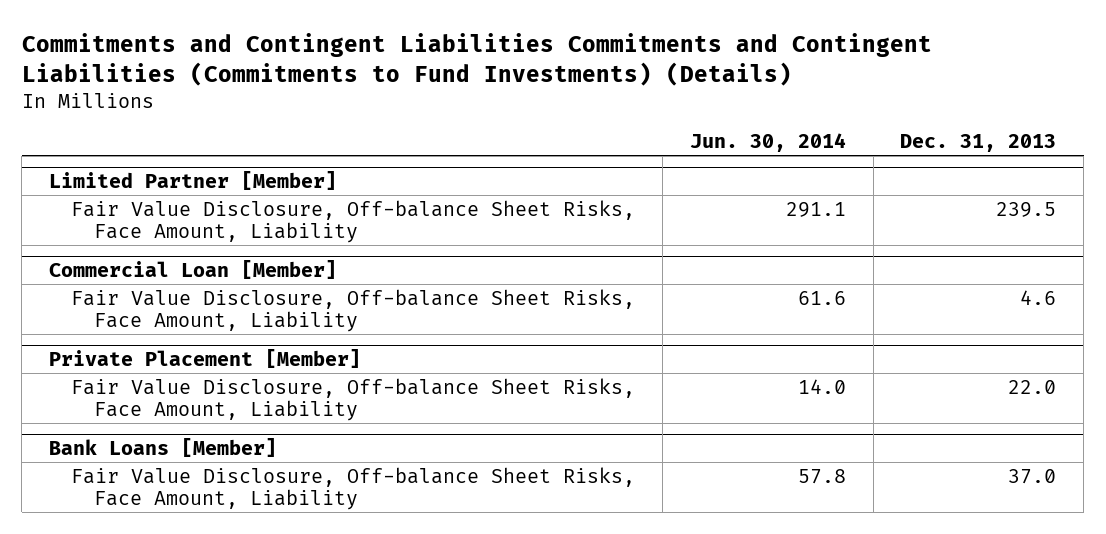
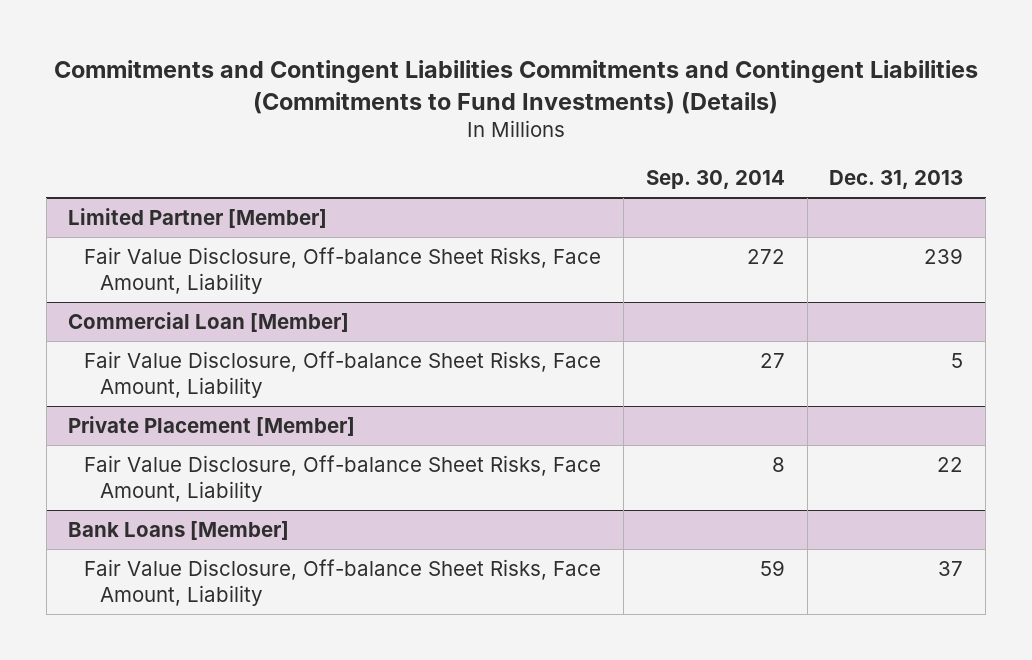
[689,132,846,152] Jun. 30, 2014 -> none
none -> [645,169,785,189] Sep. 30, 2014
[996,201,1057,217] 239.5 -> [924,248,964,265] 239
[1020,289,1057,305] 4.6 -> [951,353,964,369] 5
[1008,379,1057,394] 22.0 -> [937,457,964,473] 22
[1008,468,1057,484] 37.0 -> [938,561,964,577] 37

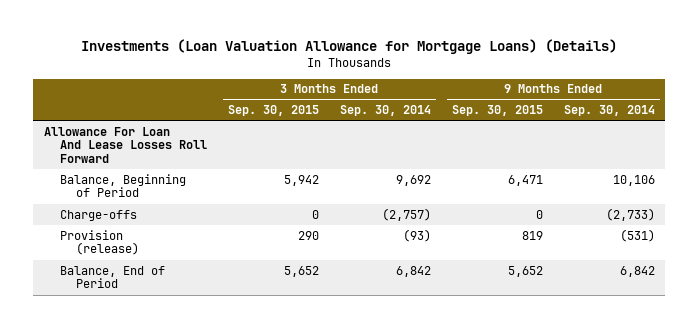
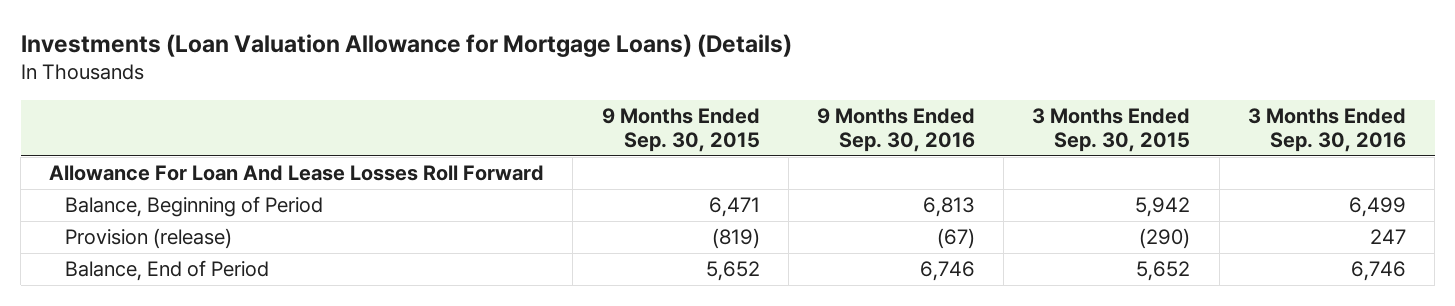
[339,105,431,117] Sep. 30, 2014 -> none
[563,105,655,117] Sep. 30, 2014 -> none
none -> [817,107,976,153] 9 Months Ended Sep. 30, 2016
none -> [1247,107,1406,153] 3 Months Ended Sep. 30, 2016
[59,209,137,221] Charge-offs -> none
[297,230,319,240] 290 -> [1139,228,1191,250] (290)
[521,230,543,240] 819 -> [711,228,760,250] (819)

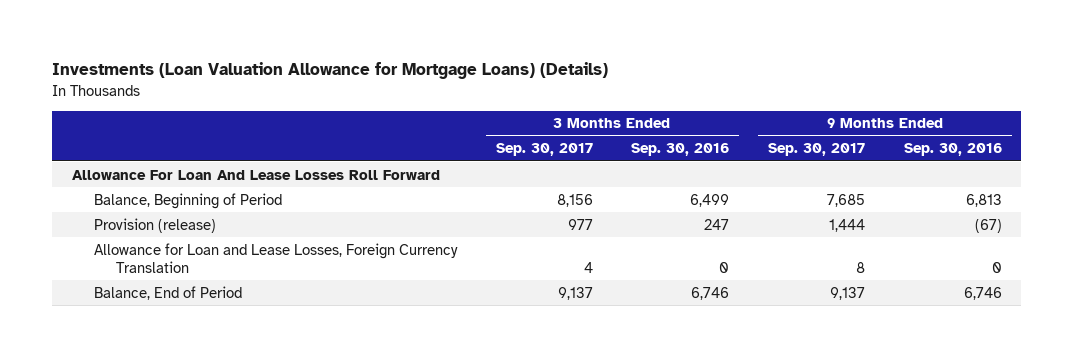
[601,107,760,153] 9 Months Ended Sep. 30, 2015 -> none
[1032,107,1191,153] 3 Months Ended Sep. 30, 2015 -> none
none -> [495,143,593,157] Sep. 30, 2017
none -> [768,143,866,157] Sep. 30, 2017
none -> [93,242,458,274] Allowance for Loan and Lease Losses, Foreign Currency Translation

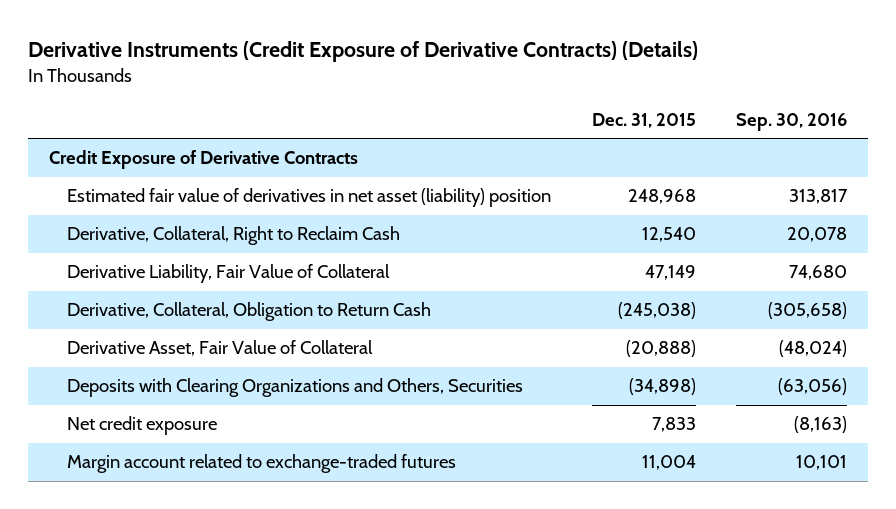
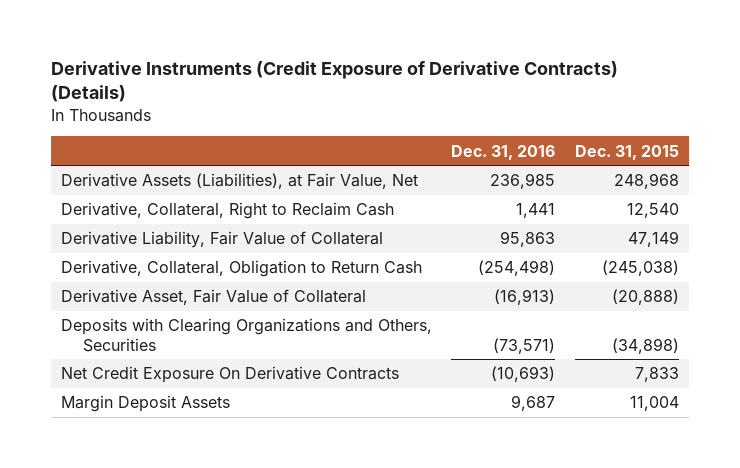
[736,112,848,131] Sep. 30, 2016 -> none
none -> [451,144,556,160] Dec. 31, 2016
[48,150,358,170] Credit Exposure of Derivative Contracts -> none
[67,188,552,208] Estimated fair value of derivatives in net asset (liability) position -> [60,173,418,190] Derivative Assets (Liabilities), at Fair Value, Net
[67,416,218,436] Net credit exposure -> [60,366,399,384] Net Credit Exposure On Derivative Contracts
[67,454,457,474] Margin account related to exchange-traded futures -> [60,395,230,413] Margin Deposit Assets

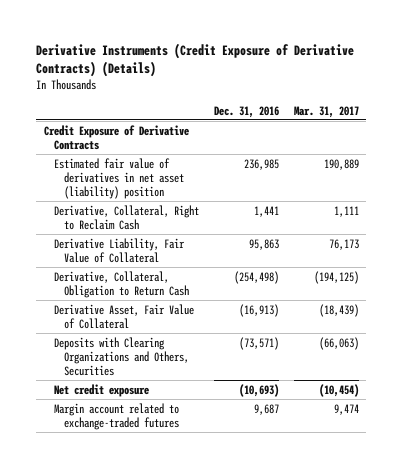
[575,144,680,160] Dec. 31, 2015 -> none
none -> [293,105,359,118] Mar. 31, 2017
none -> [43,124,189,150] Credit Exposure of Derivative Contracts
[60,173,418,190] Derivative Assets (Liabilities), at Fair Value, Net -> [53,157,185,199] Estimated fair value of derivatives in net asset (liability) position
[60,366,399,384] Net Credit Exposure On Derivative Contracts -> [53,383,149,397] Net credit exposure
[60,395,230,413] Margin Deposit Assets -> [53,402,180,430] Margin account related to exchange-traded futures

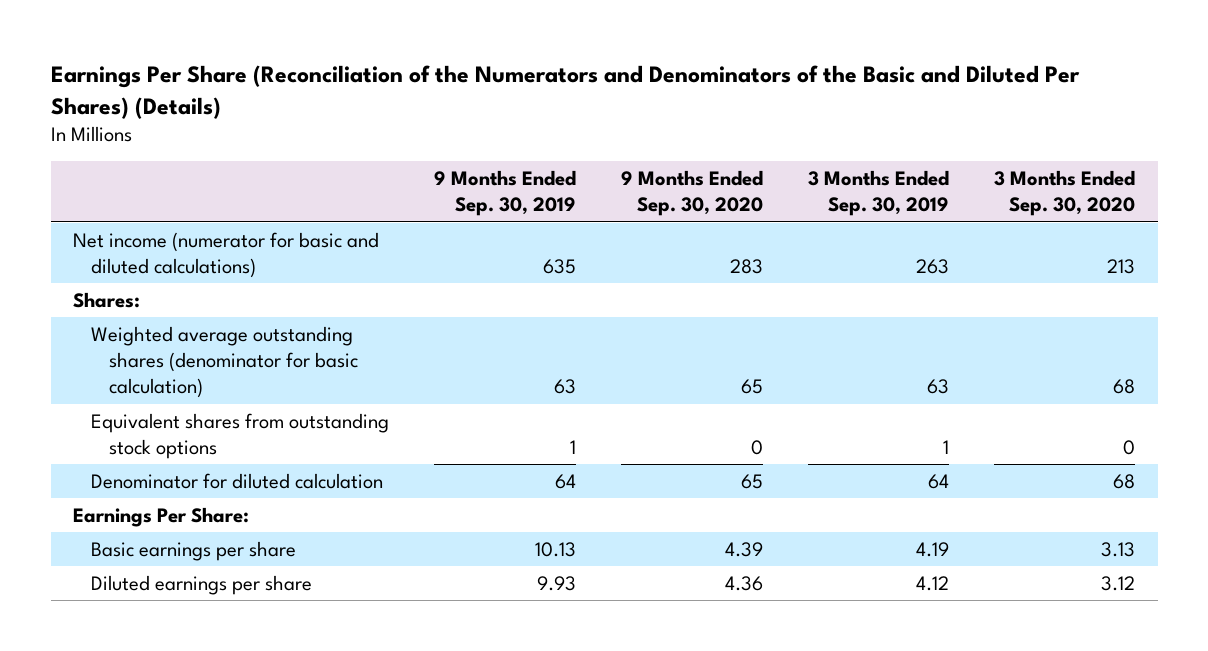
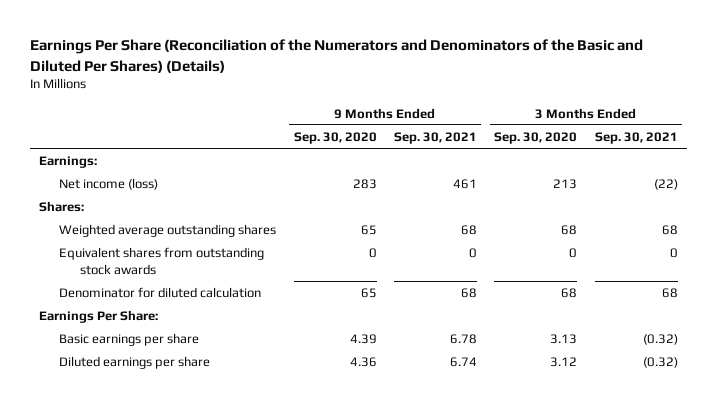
[434,170,577,217] 9 Months Ended Sep. 30, 2019 -> none
[808,170,950,217] 3 Months Ended Sep. 30, 2019 -> none
none -> [394,131,478,144] Sep. 30, 2021
none -> [594,131,678,144] Sep. 30, 2021
none -> [38,155,97,168] Earnings:
[73,231,380,278] Net income (numerator for basic and diluted calculations) -> [59,177,159,190] Net income (loss)
[91,325,359,399] Weighted average outstanding shares (denominator for basic calculation) -> [59,223,277,237] Weighted average outstanding shares
[91,412,390,459] Equivalent shares from outstanding stock options -> [59,246,265,275] Equivalent shares from outstanding stock awards

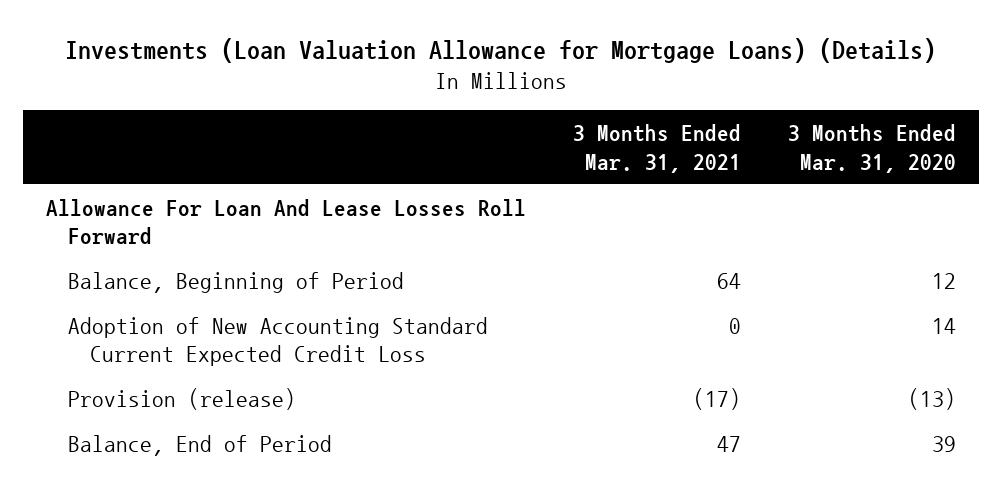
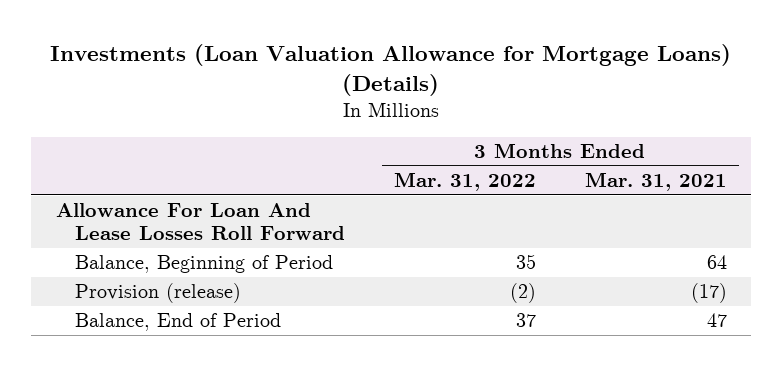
[787,124,956,173] 3 Months Ended Mar. 31, 2020 -> none
none -> [393,171,536,191] Mar. 31, 2022
[68,316,489,367] Adoption of New Accounting Standard Current Expected Credit Loss -> none

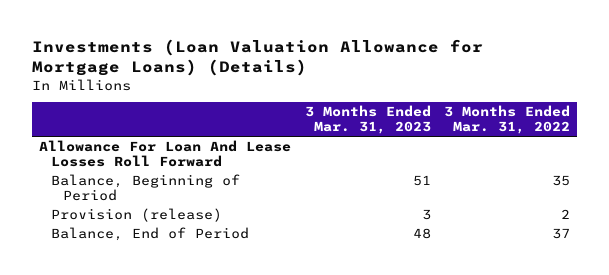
[584,171,727,191] Mar. 31, 2021 -> none
none -> [304,105,431,135] 3 Months Ended Mar. 31, 2023
[509,283,536,304] (2) -> [561,208,571,219] 2

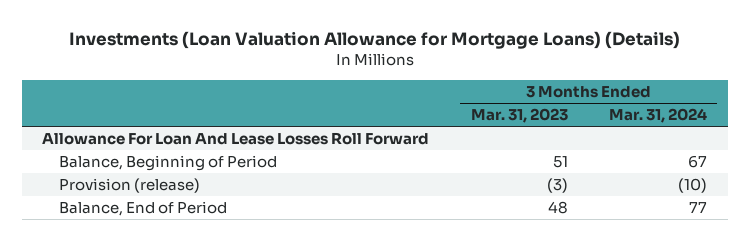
[444,105,571,135] 3 Months Ended Mar. 31, 2022 -> none
none -> [608,108,707,124] Mar. 31, 2024
[421,208,431,220] 3 -> [546,178,568,194] (3)

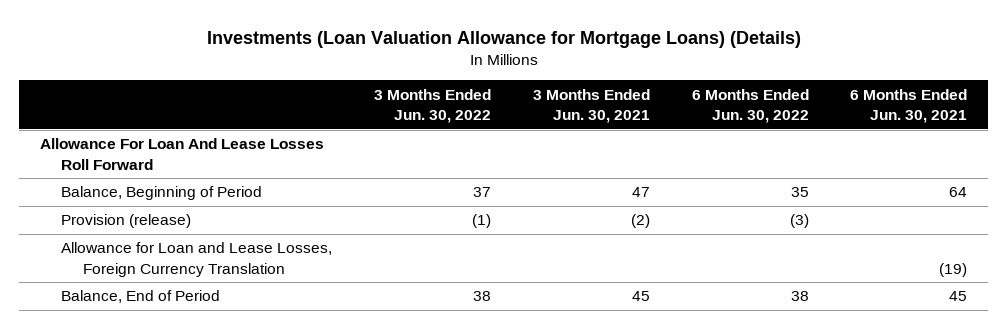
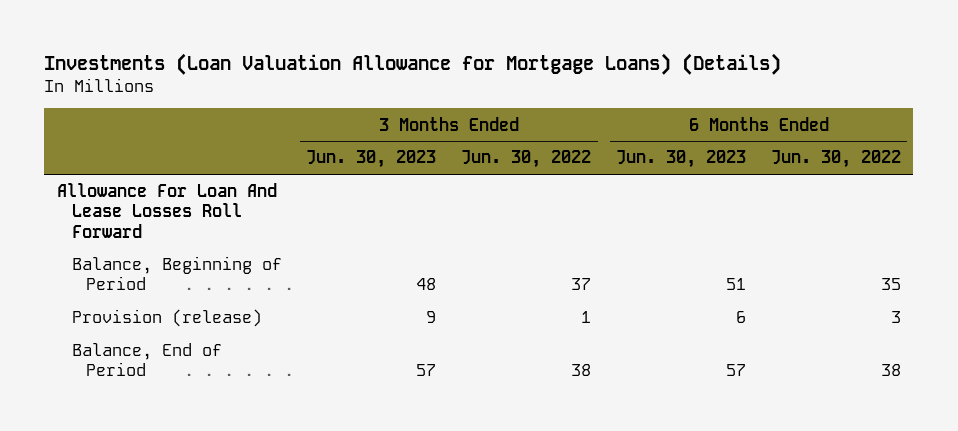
[532,88,650,123] 3 Months Ended Jun. 30, 2021 -> none
[850,88,968,123] 6 Months Ended Jun. 30, 2021 -> none
none -> [306,150,437,169] Jun. 30, 2023
none -> [616,150,747,169] Jun. 30, 2023
[61,242,333,277] Allowance for Loan and Lease Losses, Foreign Currency Translation -> none
[472,214,492,229] (1) -> [581,311,592,324] 1
[789,214,809,229] (3) -> [891,311,902,324] 3

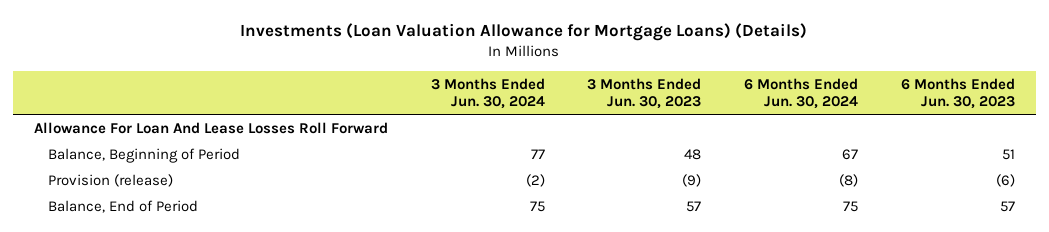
[461,150,592,169] Jun. 30, 2022 -> none
[771,150,902,169] Jun. 30, 2022 -> none
none -> [430,77,545,110] 3 Months Ended Jun. 30, 2024
none -> [744,77,859,110] 6 Months Ended Jun. 30, 2024
[426,311,437,324] 9 -> [682,173,702,187] (9)
[736,311,747,324] 6 -> [995,173,1015,187] (6)

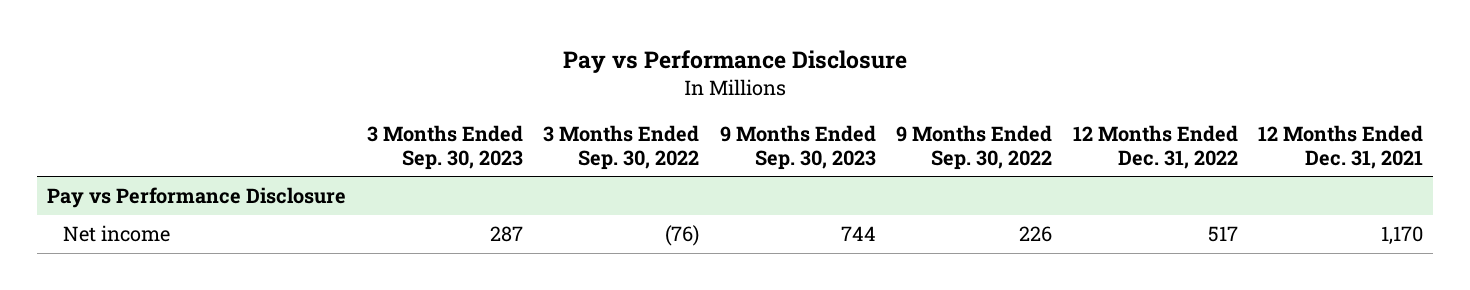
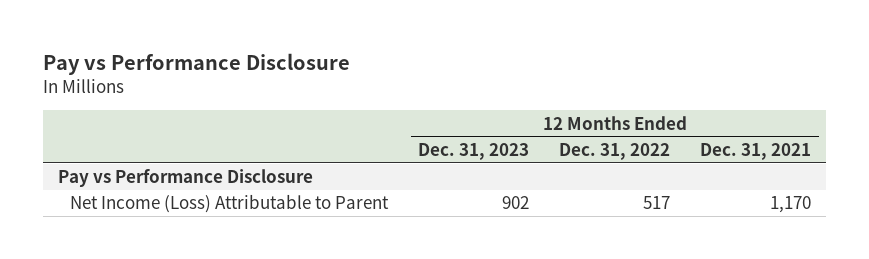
[366,124,523,170] 3 Months Ended Sep. 30, 2023 -> none
[543,124,700,170] 3 Months Ended Sep. 30, 2022 -> none
[719,124,876,170] 9 Months Ended Sep. 30, 2023 -> none
[896,124,1053,170] 9 Months Ended Sep. 30, 2022 -> none
none -> [418,142,530,160] Dec. 31, 2023
[62,225,170,243] Net income -> [70,194,390,214] Net Income (Loss) Attributable to Parent

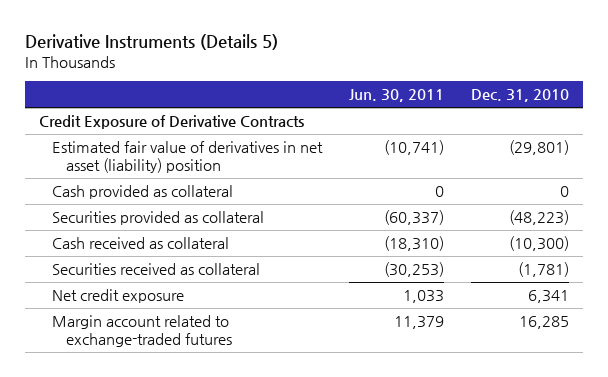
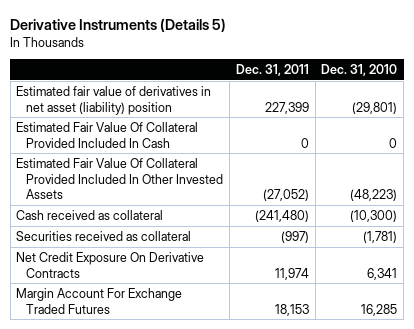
[349,89,445,103] Jun. 30, 2011 -> none
none -> [235,63,309,76] Dec. 31, 2011
[38,115,304,130] Credit Exposure of Derivative Contracts -> none
[52,185,234,200] Cash provided as collateral -> [16,121,199,148] Estimated Fair Value Of Collateral Provided Included In Cash
[52,211,265,226] Securities provided as collateral -> [16,157,223,200] Estimated Fair Value Of Collateral Provided Included In Other Invested Assets
[52,289,185,304] Net credit exposure -> [16,251,205,278] Net Credit Exposure On Derivative Contracts
[52,315,232,347] Margin account related to exchange-traded futures -> [16,287,183,314] Margin Account For Exchange Traded Futures

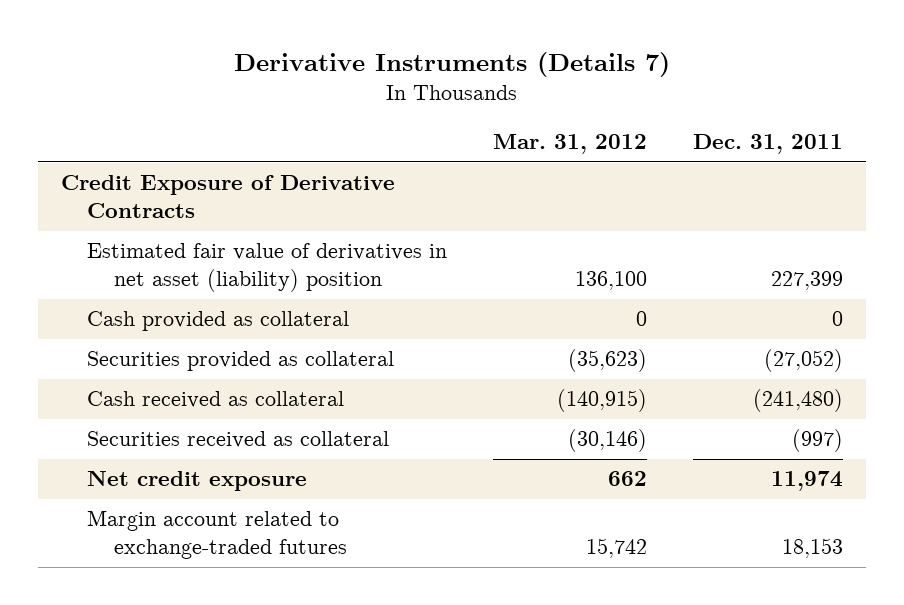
[10,17,227,32] Derivative Instruments (Details 5) -> [233,52,670,78] Derivative Instruments (Details 7)
[321,63,398,76] Dec. 31, 2010 -> none
none -> [493,134,648,155] Mar. 31, 2012
none -> [60,175,395,219] Credit Exposure of Derivative Contracts
[16,121,199,148] Estimated Fair Value Of Collateral Provided Included In Cash -> [87,311,350,332] Cash provided as collateral
[16,157,223,200] Estimated Fair Value Of Collateral Provided Included In Other Invested Assets -> [87,351,395,372] Securities provided as collateral
[16,251,205,278] Net Credit Exposure On Derivative Contracts -> [87,471,308,492] Net credit exposure
[16,287,183,314] Margin Account For Exchange Traded Futures -> [87,510,348,560] Margin account related to exchange-traded futures

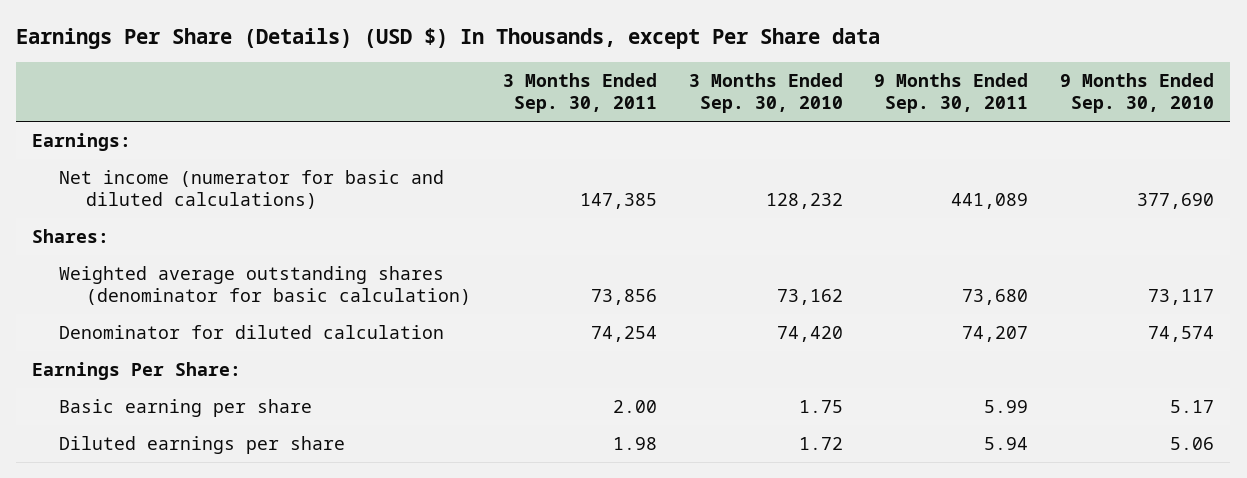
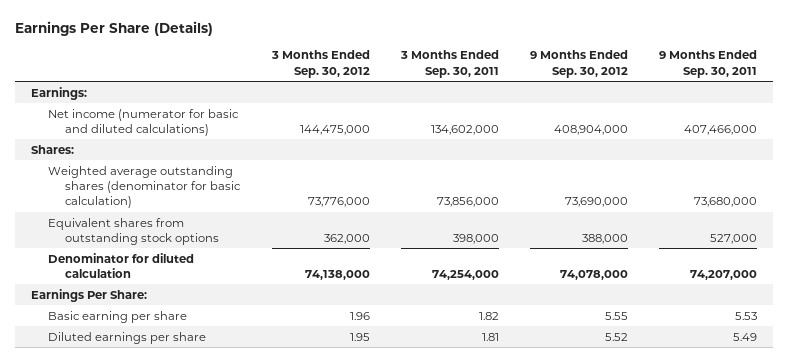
[16,28,881,50] Earnings Per Share (Details) (USD $) In Thousands, except Per Share data -> [14,21,213,37] Earnings Per Share (Details)
[688,72,843,114] 3 Months Ended Sep. 30, 2010 -> none
[1060,72,1215,114] 9 Months Ended Sep. 30, 2010 -> none
none -> [270,50,370,78] 3 Months Ended Sep. 30, 2012
none -> [530,50,629,78] 9 Months Ended Sep. 30, 2012
[579,193,657,210] 147,385 -> [430,124,499,135] 134,602,000
[951,193,1029,210] 441,089 -> [684,124,758,135] 407,466,000
[590,289,657,306] 73,856 -> [436,197,499,208] 73,856,000
[962,289,1029,306] 73,680 -> [694,197,758,208] 73,680,000
none -> [47,217,220,245] Equivalent shares from outstanding stock options
[590,325,657,342] 74,254 -> [431,269,499,280] 74,254,000
[962,325,1029,342] 74,207 -> [690,269,758,280] 74,207,000
[612,399,657,413] 2.00 -> [478,311,499,320] 1.82
[984,399,1029,413] 5.99 -> [735,311,758,320] 5.53
[612,436,657,450] 1.98 -> [481,332,499,341] 1.81
[984,436,1029,450] 5.94 -> [733,332,758,341] 5.49

